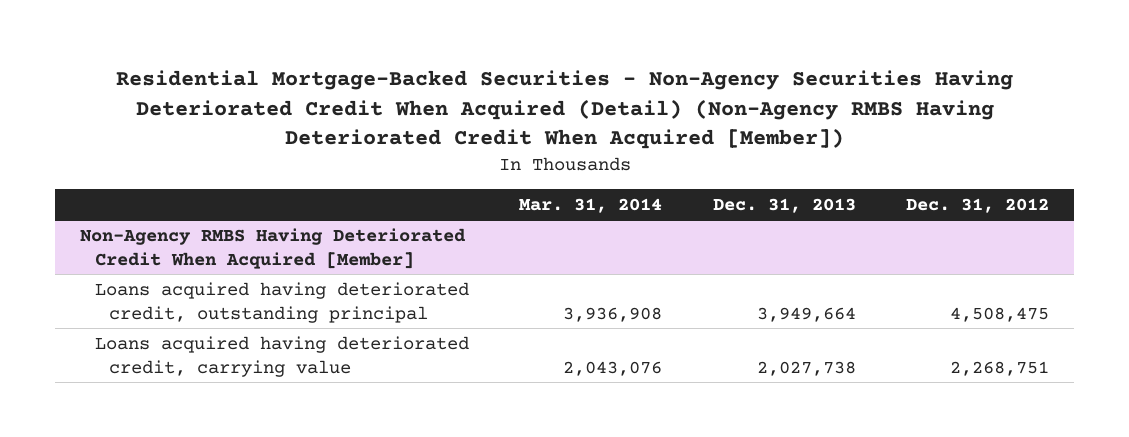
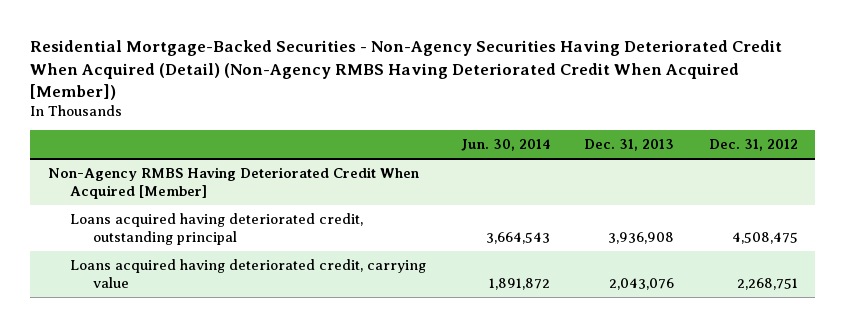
[519,197,663,213] Mar. 31, 2014 -> none
none -> [460,139,550,152] Jun. 30, 2014
[756,306,856,322] 3,949,664 -> [608,232,675,245] 3,936,908
[756,360,856,376] 2,027,738 -> [609,278,675,291] 2,043,076

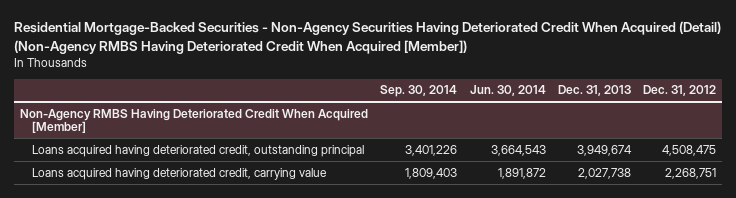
none -> [380,85,458,98] Sep. 30, 2014
[608,232,675,245] 3,936,908 -> [576,144,632,156] 3,949,674
[609,278,675,291] 2,043,076 -> [577,167,631,179] 2,027,738

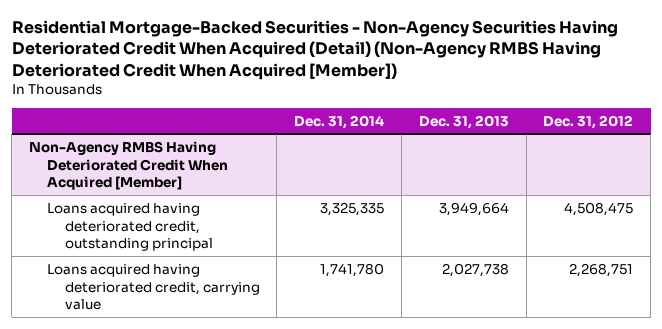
[380,85,458,98] Sep. 30, 2014 -> none
[469,85,546,97] Jun. 30, 2014 -> none
none -> [294,114,385,129] Dec. 31, 2014
[576,144,632,156] 3,949,674 -> [438,201,509,216] 3,949,664

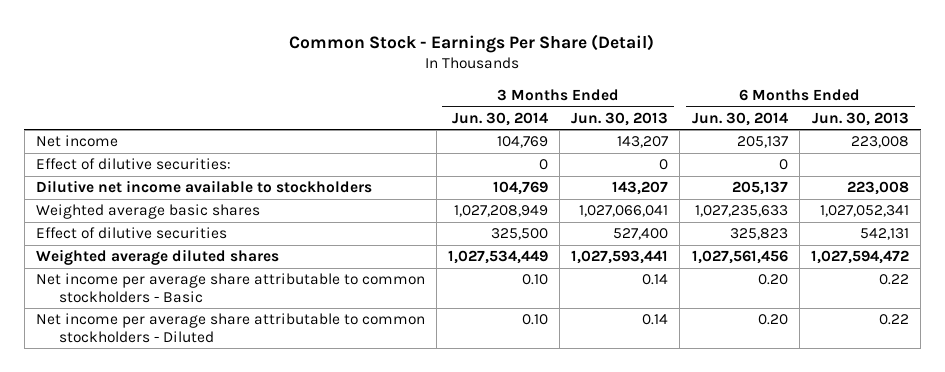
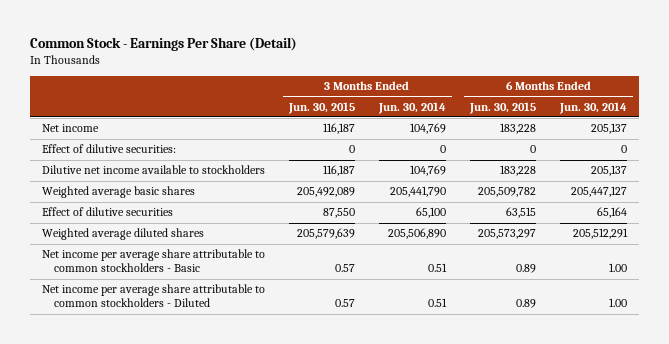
[571,111,669,126] Jun. 30, 2013 -> none
[811,111,909,126] Jun. 30, 2013 -> none
none -> [287,101,355,114] Jun. 30, 2015
none -> [469,101,537,114] Jun. 30, 2015
[454,205,549,218] 1,027,208,949 -> [390,186,447,198] 205,441,790
[694,205,788,218] 1,027,235,633 -> [571,186,628,198] 205,447,127
[491,228,549,241] 325,500 -> [416,207,447,219] 65,100
[729,228,788,241] 325,823 -> [597,207,628,219] 65,164
[448,250,549,265] 1,027,534,449 -> [388,228,447,240] 205,506,890
[691,250,788,265] 1,027,561,456 -> [573,228,629,240] 205,512,291
[522,274,549,286] 0.10 -> [428,263,448,273] 0.51
[757,274,788,286] 0.20 -> [609,263,628,273] 1.00
[522,314,549,326] 0.10 -> [428,298,448,308] 0.51
[757,314,788,326] 0.20 -> [609,298,628,308] 1.00

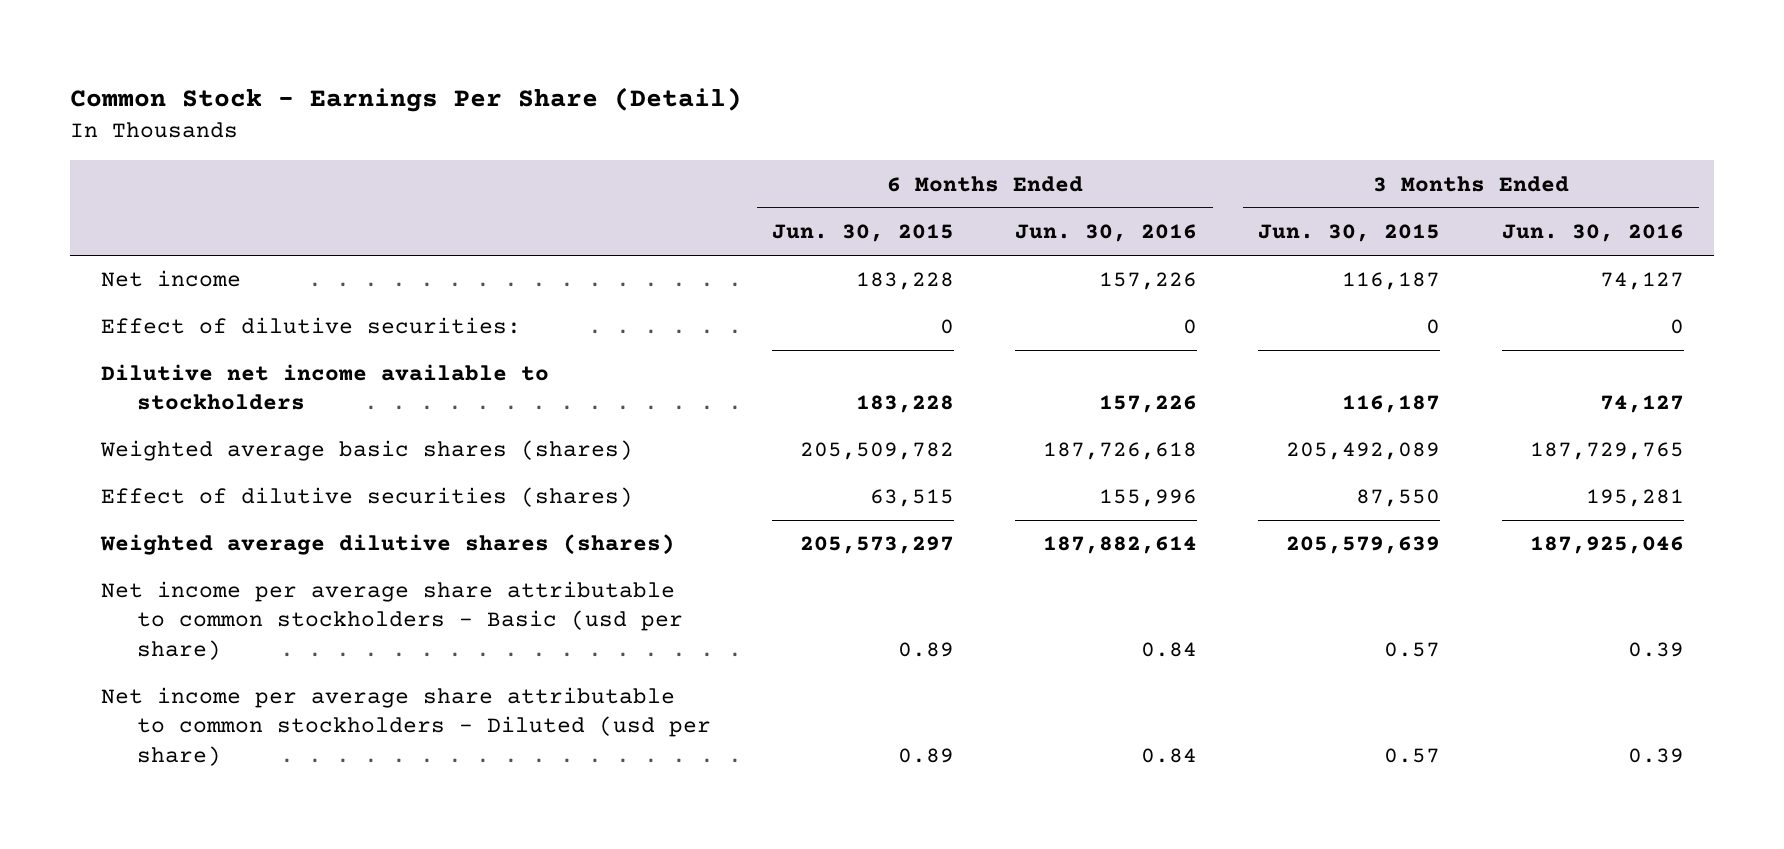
[378,101,447,114] Jun. 30, 2014 -> none
[559,101,628,114] Jun. 30, 2014 -> none
none -> [1015,224,1198,243] Jun. 30, 2016
none -> [1501,224,1684,243] Jun. 30, 2016
[41,186,195,199] Weighted average basic shares -> [99,440,633,462] Weighted average basic shares (shares)
[41,207,173,217] Effect of dilutive securities -> [100,487,633,508] Effect of dilutive securities (shares)
[41,228,204,241] Weighted average diluted shares -> [99,534,675,556] Weighted average dilutive shares (shares)
[41,249,265,273] Net income per average share attributable to common stockholders - Basic -> [100,581,684,660] Net income per average share attributable to common stockholders - Basic (usd per share)
[41,284,265,308] Net income per average share attributable to common stockholders - Diluted -> [100,687,712,766] Net income per average share attributable to common stockholders - Diluted (usd per share)

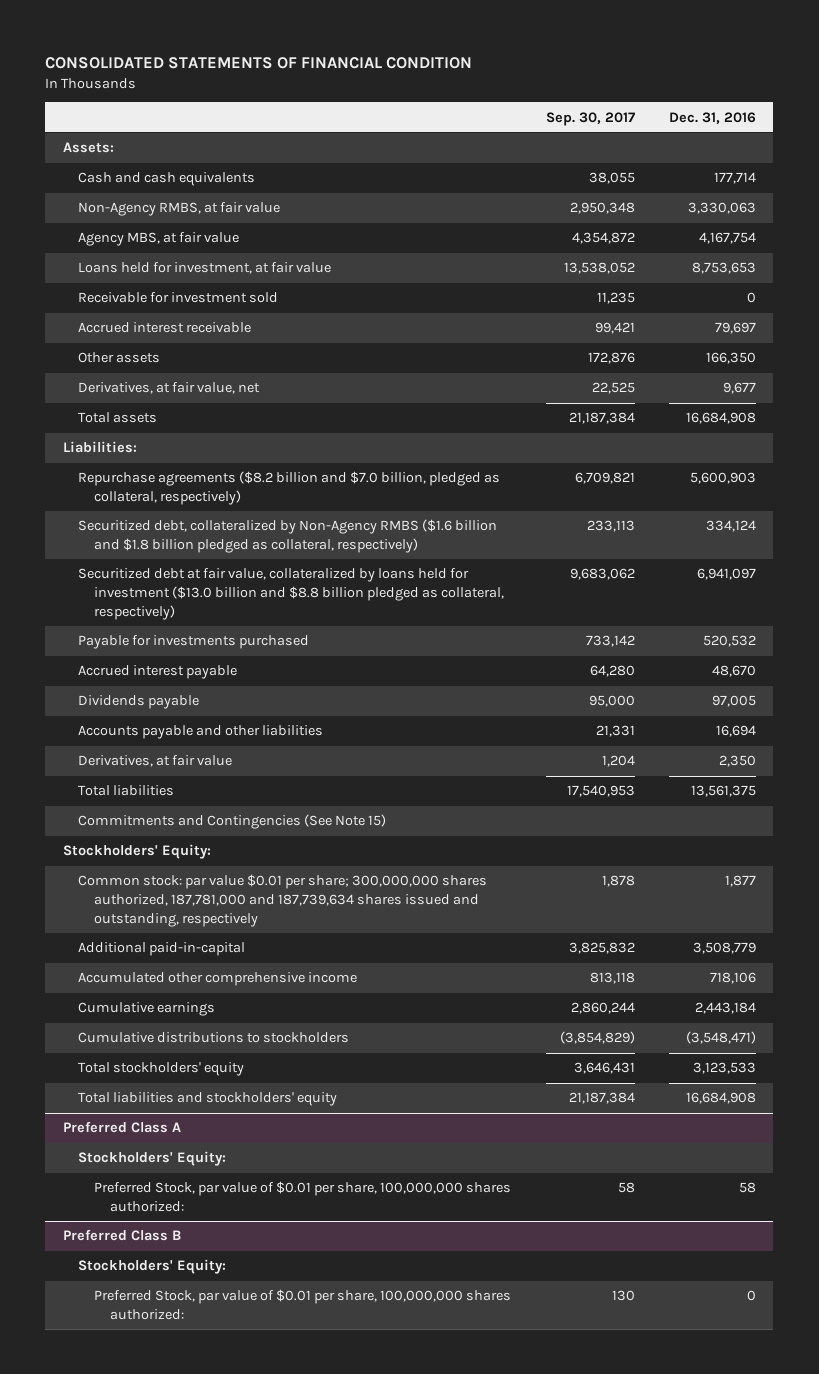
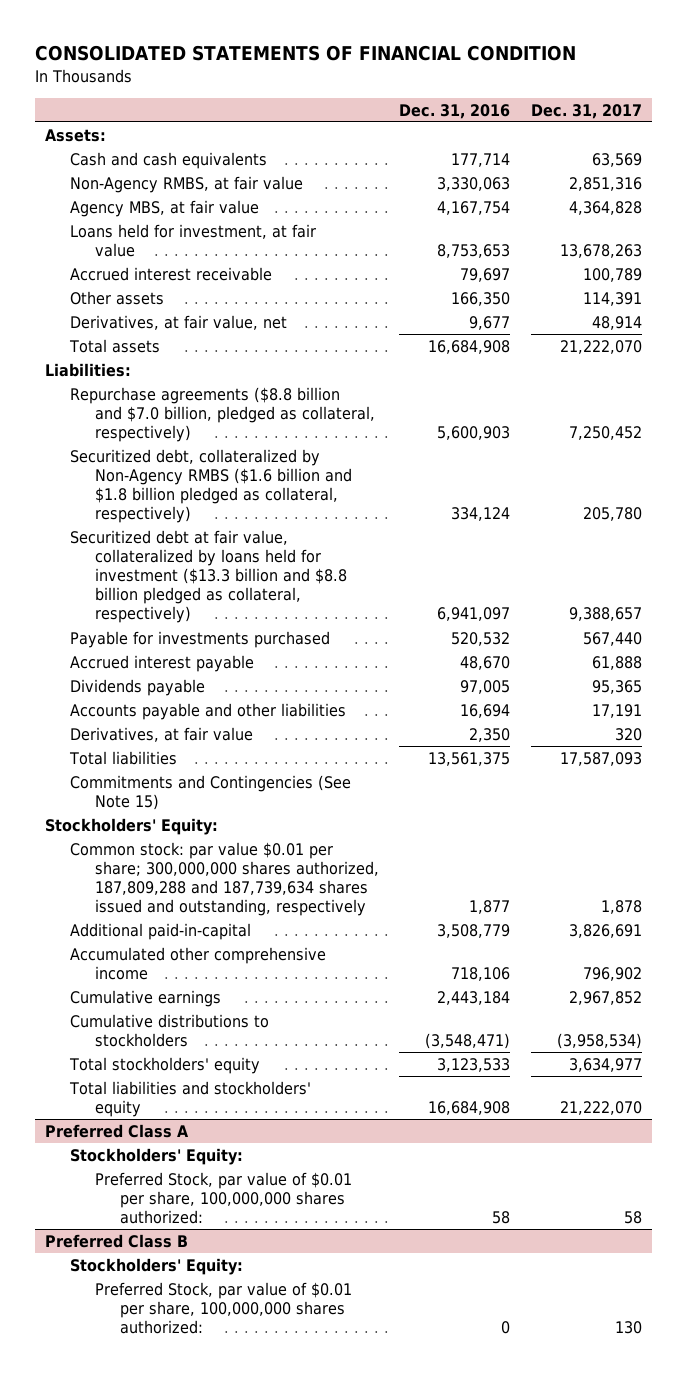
[545,111,635,126] Sep. 30, 2017 -> none
none -> [530,103,642,119] Dec. 31, 2017
[78,292,279,304] Receivable for investment sold -> none
[78,471,501,506] Repurchase agreements ($8.2 billion and $7.0 billion, pledged as collateral, respectively) -> [70,386,376,443] Repurchase agreements ($8.8 billion and $7.0 billion, pledged as collateral, respectively)
[78,568,504,620] Securitized debt at fair value, collateralized by loans held for investment ($13.0 billion and $8.8 billion pledged as collateral, respectively) -> [70,529,348,624] Securitized debt at fair value, collateralized by loans held for investment ($13.3 billion and $8.8 billion pledged as collateral, respectively)
[78,874,488,927] Common stock: par value $0.01 per share; 300,000,000 shares authorized, 187,781,000 and 187,739,634 shares issued and outstanding, respectively -> [70,841,380,917] Common stock: par value $0.01 per share; 300,000,000 shares authorized, 187,809,288 and 187,739,634 shares issued and outstanding, respectively

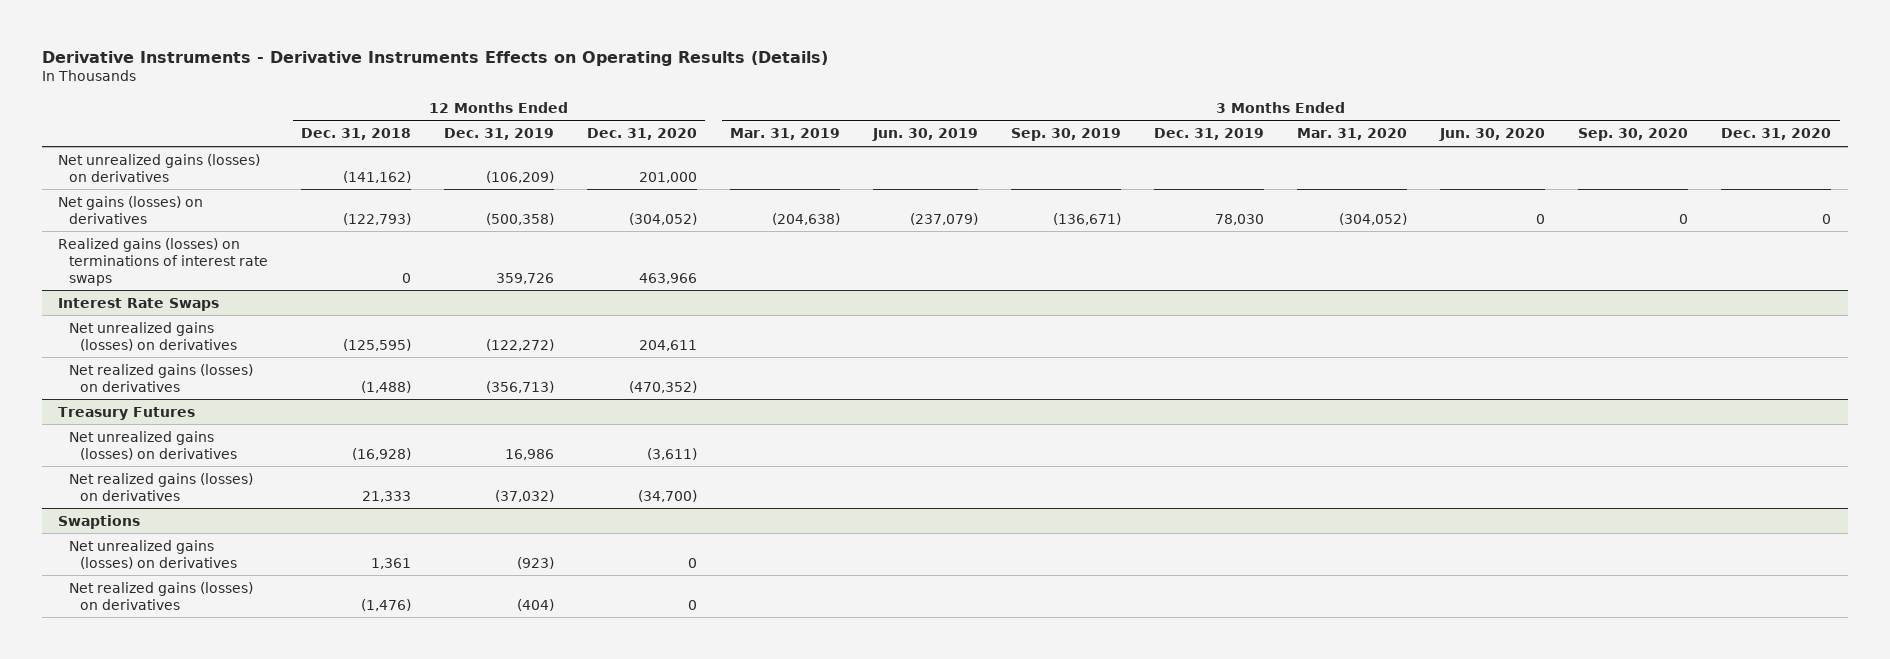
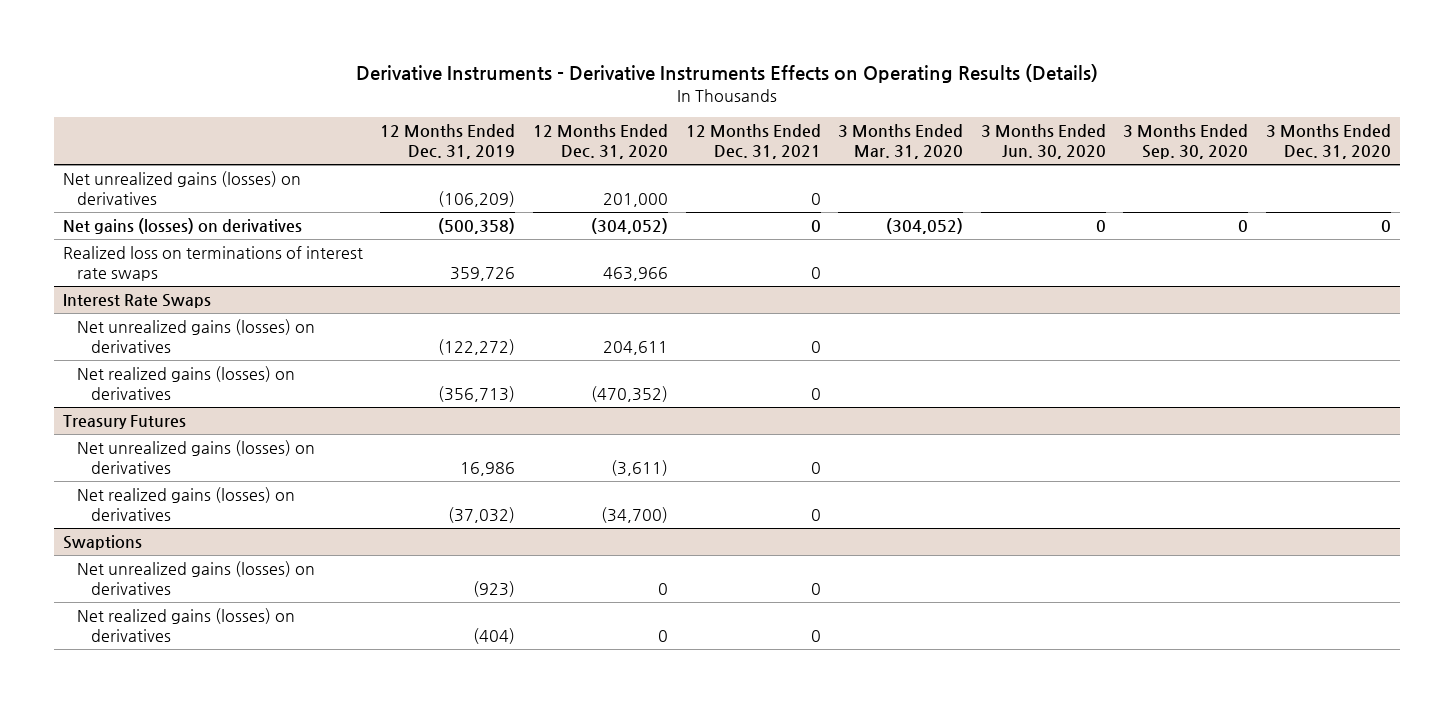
[301,128,412,141] Dec. 31, 2018 -> none
[730,128,841,141] Mar. 31, 2019 -> none
[872,128,979,142] Jun. 30, 2019 -> none
[1011,128,1122,142] Sep. 30, 2019 -> none
[1154,128,1265,141] Dec. 31, 2019 -> none
none -> [685,123,821,159] 12 Months Ended Dec. 31, 2021
[58,237,269,286] Realized gains (losses) on terminations of interest rate swaps -> [62,246,363,282] Realized loss on terminations of interest rate swaps

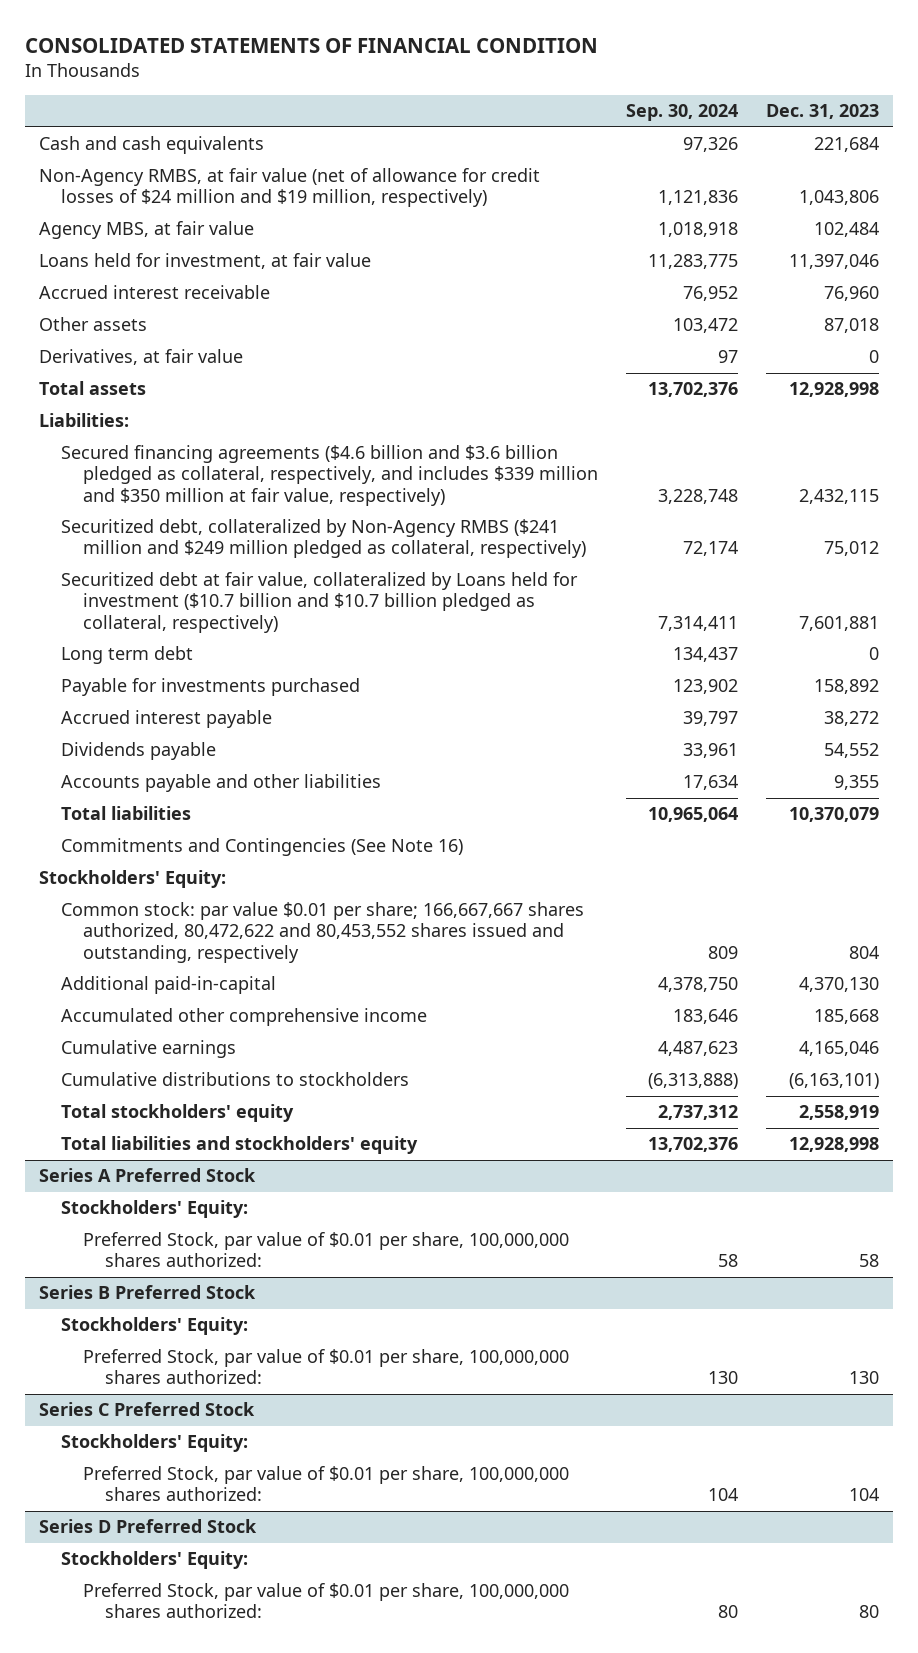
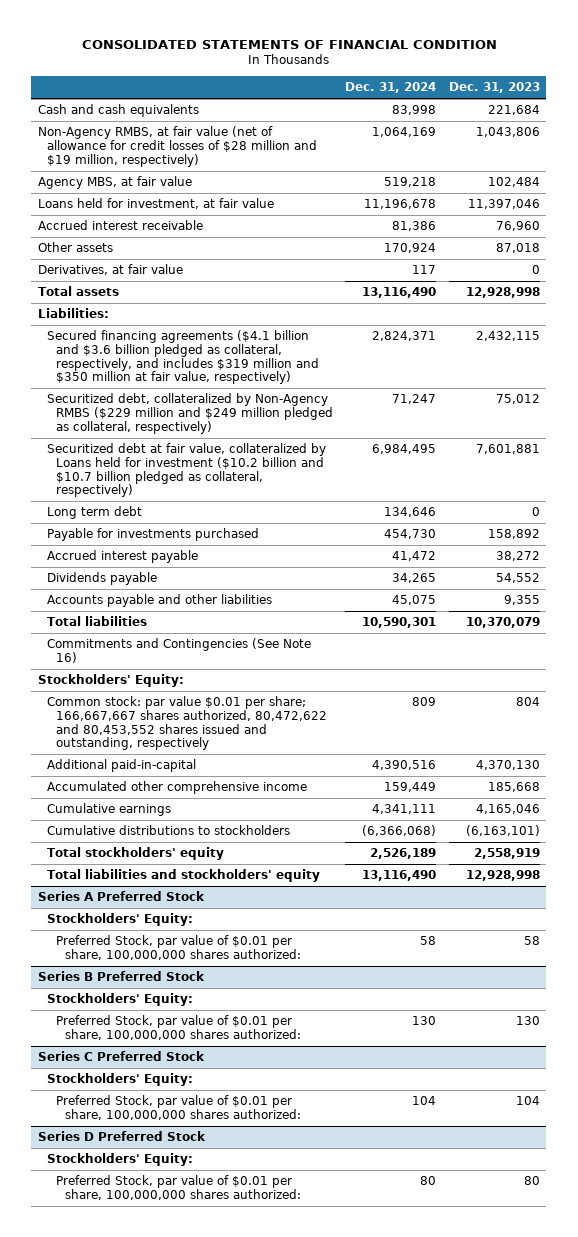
[626,104,739,122] Sep. 30, 2024 -> none
none -> [345,82,437,94] Dec. 31, 2024
[38,168,540,208] Non-Agency RMBS, at fair value (net of allowance for credit losses of $24 million and $19 million, respectively) -> [37,126,317,167] Non-Agency RMBS, at fair value (net of allowance for credit losses of $28 million and $19 million, respectively)
[61,445,599,506] Secured financing agreements ($4.6 billion and $3.6 billion pledged as collateral, respectively, and includes $339 million and $350 million at fair value, respectively) -> [46,330,319,385] Secured financing agreements ($4.1 billion and $3.6 billion pledged as collateral, respectively, and includes $319 million and $350 million at fair value, respectively)
[61,519,587,559] Securitized debt, collateralized by Non-Agency RMBS ($241 million and $249 million pledged as collateral, respectively) -> [46,393,333,434] Securitized debt, collateralized by Non-Agency RMBS ($229 million and $249 million pledged as collateral, respectively)
[61,572,579,633] Securitized debt at fair value, collateralized by Loans held for investment ($10.7 billion and $10.7 billion pledged as collateral, respectively) -> [46,443,326,498] Securitized debt at fair value, collateralized by Loans held for investment ($10.2 billion and $10.7 billion pledged as collateral, respectively)

